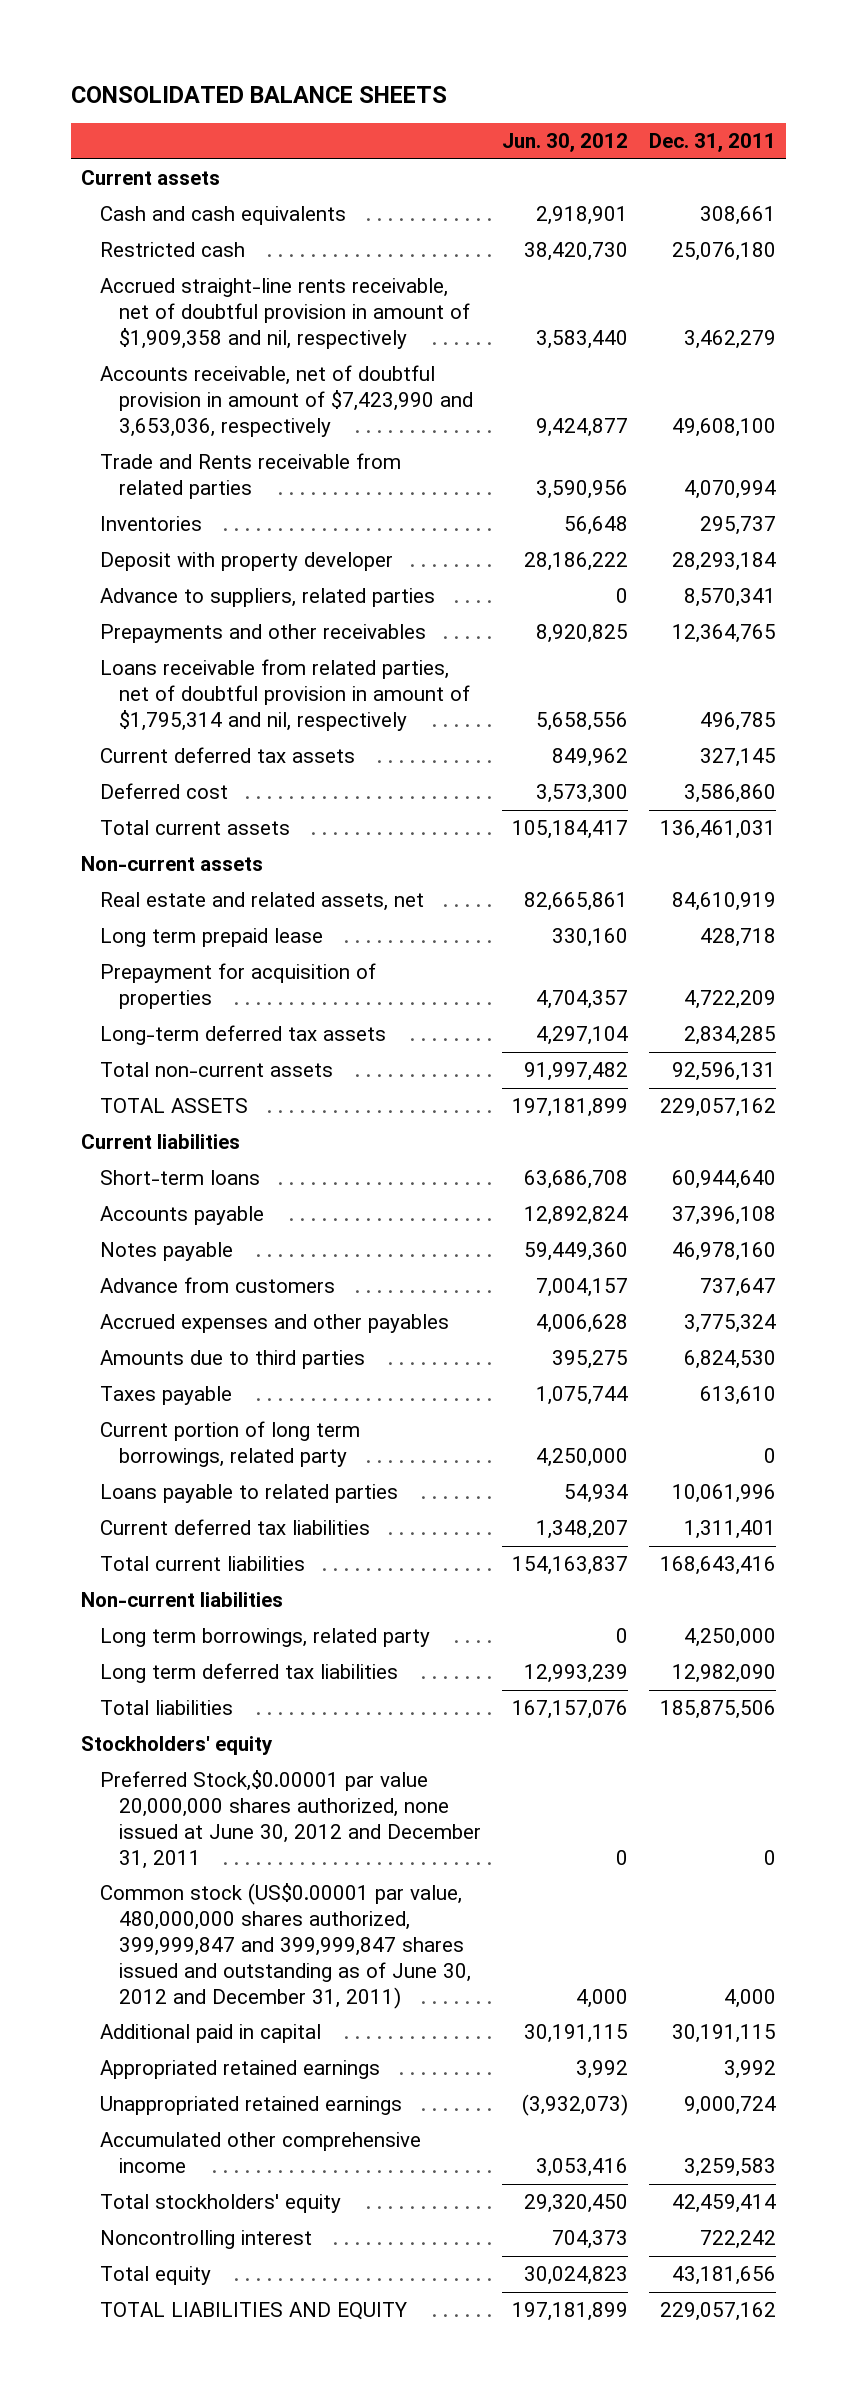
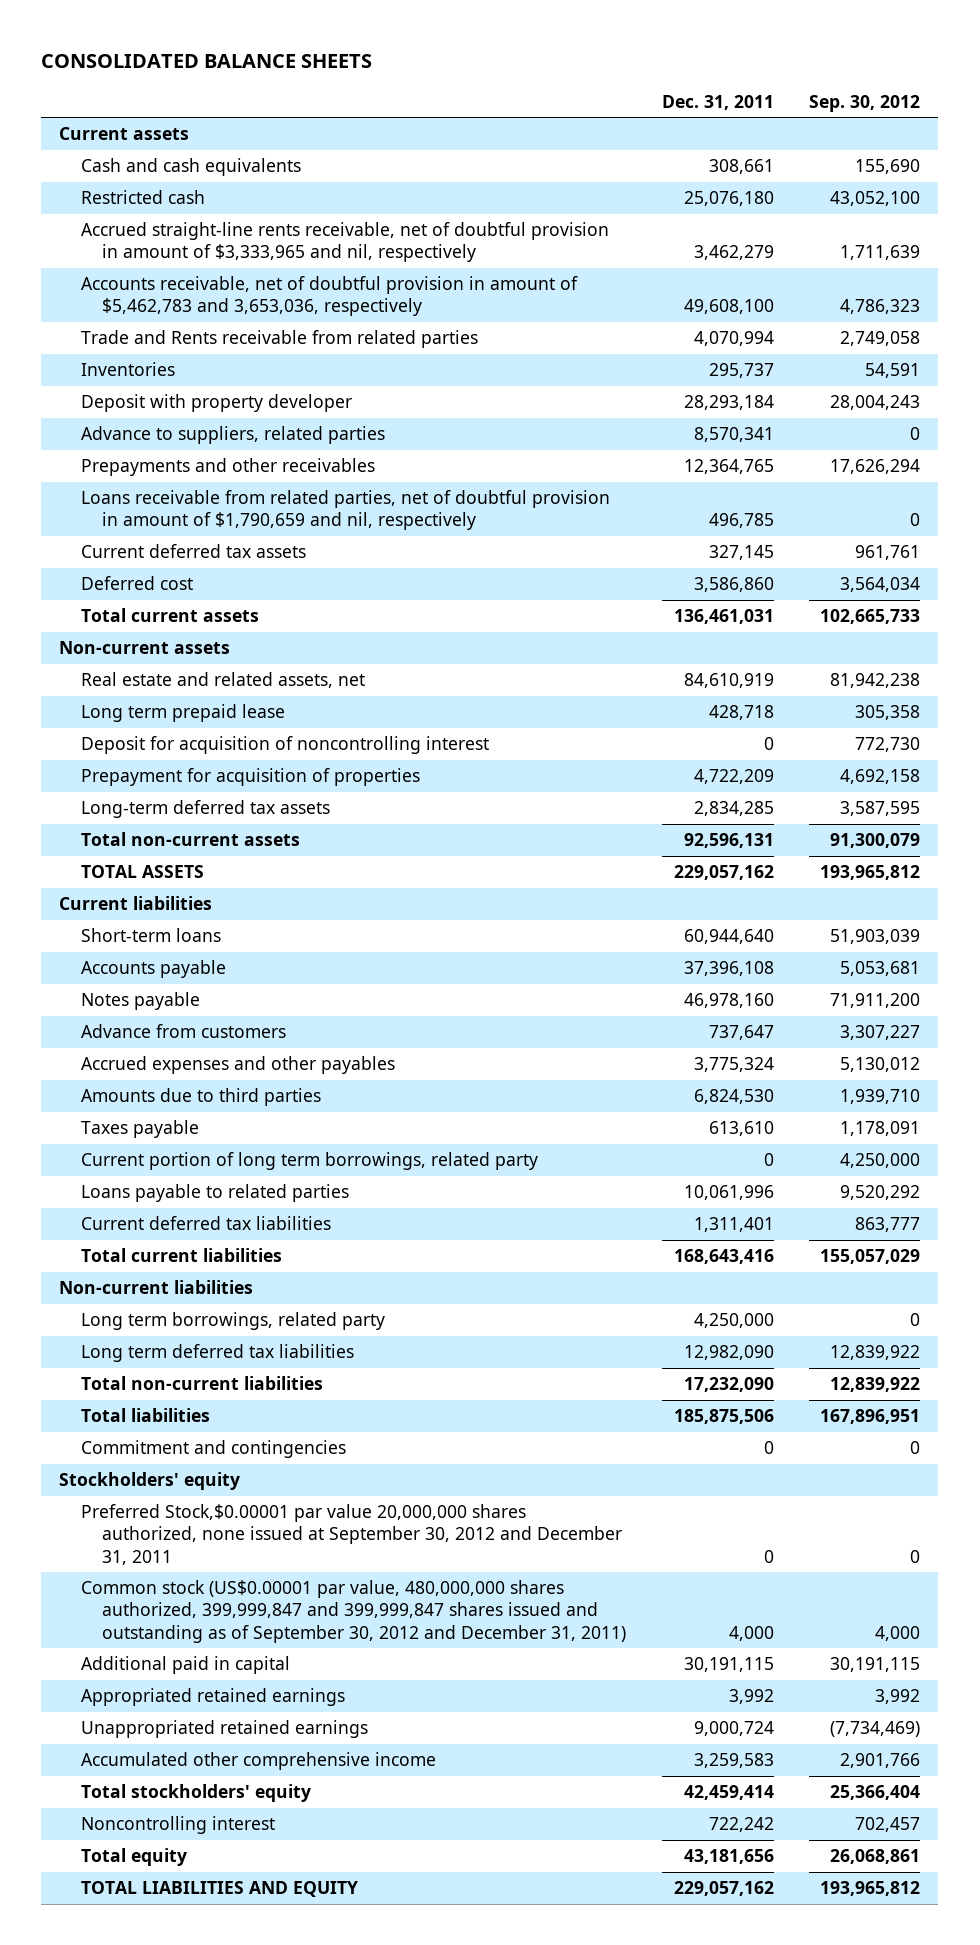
[502,133,629,153] Jun. 30, 2012 -> none
none -> [809,94,921,112] Sep. 30, 2012
[100,278,471,349] Accrued straight-line rents receivable, net of doubtful provision in amount of $1,909,358 and nil, respectively -> [80,222,609,263] Accrued straight-line rents receivable, net of doubtful provision in amount of $3,333,965 and nil, respectively
[100,365,474,437] Accounts receivable, net of doubtful provision in amount of $7,423,990 and 3,653,036, respectively -> [80,276,578,317] Accounts receivable, net of doubtful provision in amount of $5,462,783 and 3,653,036, respectively
[100,659,471,731] Loans receivable from related parties, net of doubtful provision in amount of $1,795,314 and nil, respectively -> [80,490,610,531] Loans receivable from related parties, net of doubtful provision in amount of $1,790,659 and nil, respectively
none -> [80,736,489,755] Deposit for acquisition of noncontrolling interest
none -> [80,1376,323,1391] Total non-current liabilities
none -> [80,1440,346,1459] Commitment and contingencies
[100,1770,482,1869] Preferred Stock,$0.00001 par value 20,000,000 shares authorized, none issued at June 30, 2012 and December 31, 2011 -> [80,1504,622,1565] Preferred Stock,$0.00001 par value 20,000,000 shares authorized, none issued at September 30, 2012 and December 31, 2011
[100,1883,472,2009] Common stock (US$0.00001 par value, 480,000,000 shares authorized, 399,999,847 and 399,999,847 shares issued and outstanding as of June 30, 2012 and December 31, 2011) -> [80,1580,626,1643] Common stock (US$0.00001 par value, 480,000,000 shares authorized, 399,999,847 and 399,999,847 shares issued and outstanding as of September 30, 2012 and December 31, 2011)

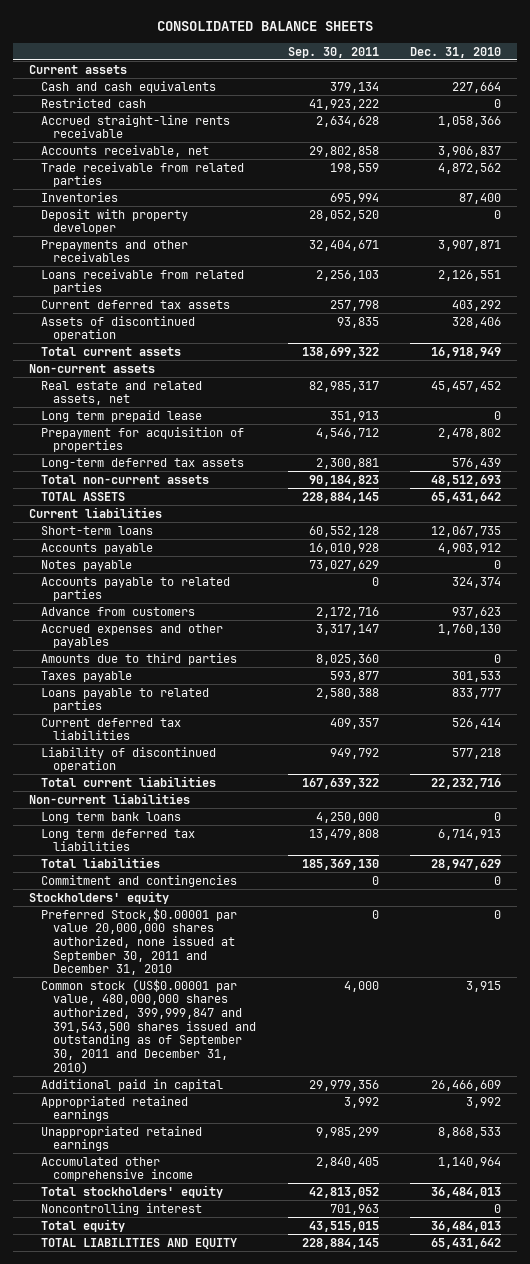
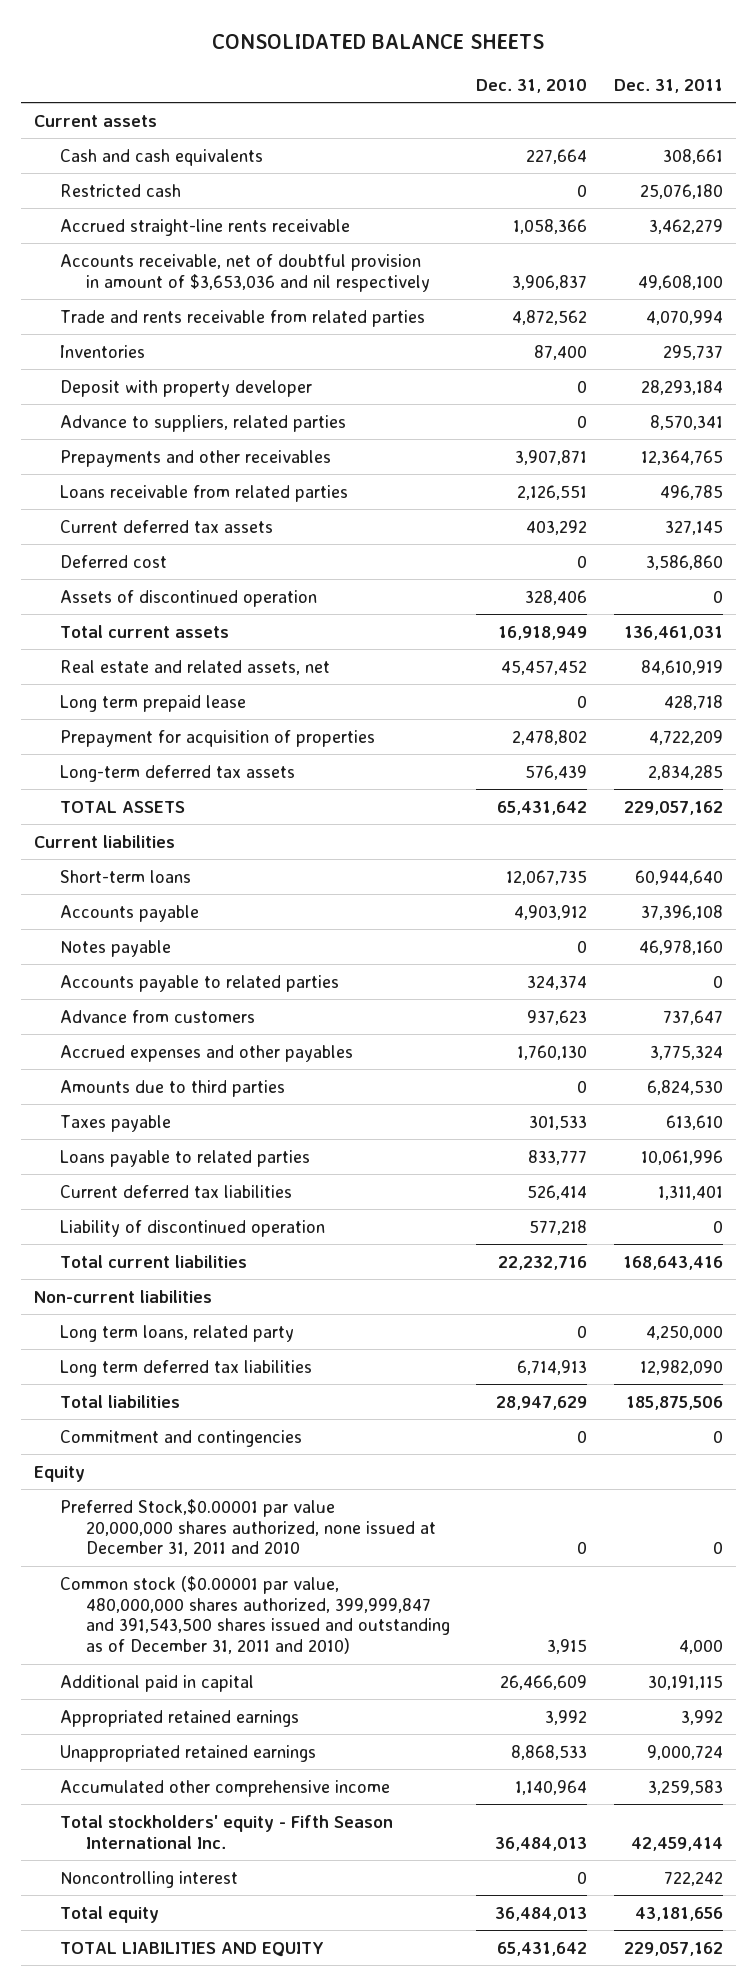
[287,46,379,58] Sep. 30, 2011 -> none
none -> [613,78,723,93] Dec. 31, 2011
[41,144,210,157] Accounts receivable, net -> [60,253,431,292] Accounts receivable, net of doubtful provision in amount of $3,653,036 and nil respectively
[41,161,245,188] Trade receivable from related parties -> [60,309,426,327] Trade and rents receivable from related parties
none -> [60,414,347,432] Advance to suppliers, related parties
none -> [60,554,168,568] Deferred cost
[29,363,156,373] Non-current assets -> none
[41,474,210,484] Total non-current assets -> none
[41,811,182,823] Long term bank loans -> [60,1324,295,1342] Long term loans, related party
[29,890,170,904] Stockholders' equity -> [33,1465,85,1482] Equity
[41,907,238,976] Preferred Stock,$0.00001 par value 20,000,000 shares authorized, none issued at September 30, 2011 and December 31, 2010 -> [60,1498,437,1557] Preferred Stock,$0.00001 par value 20,000,000 shares authorized, none issued at December 31, 2011 and 2010
[41,978,257,1074] Common stock (US$0.00001 par value, 480,000,000 shares authorized, 399,999,847 and 391,543,500 shares issued and outstanding as of September 30, 2011 and December 31, 2010) -> [60,1575,451,1655] Common stock ($0.00001 par value, 480,000,000 shares authorized, 399,999,847 and 391,543,500 shares issued and outstanding as of December 31, 2011 and 2010)
[41,1184,224,1198] Total stockholders' equity -> [60,1814,394,1849] Total stockholders' equity - Fifth Season International Inc.

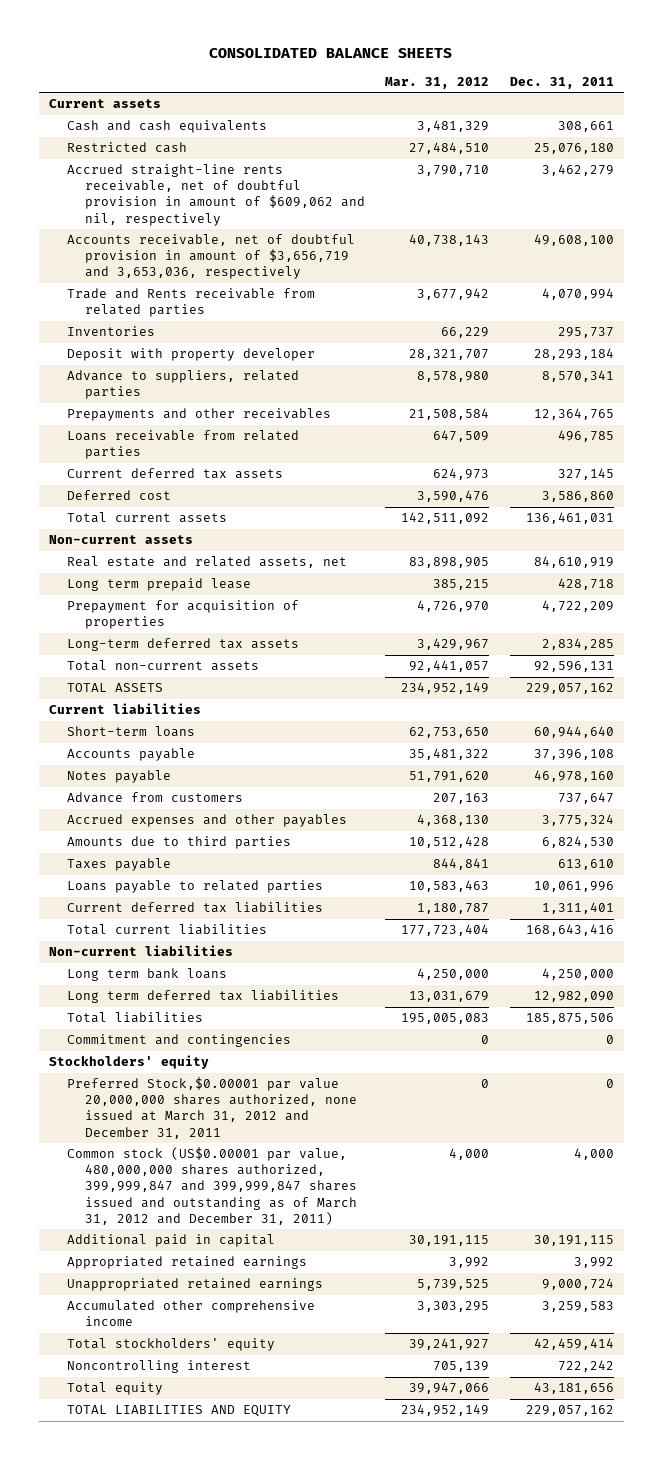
[476,78,588,93] Dec. 31, 2010 -> none
none -> [385,76,490,89] Mar. 31, 2012
[60,218,351,236] Accrued straight-line rents receivable -> [66,164,365,226] Accrued straight-line rents receivable, net of doubtful provision in amount of $609,062 and nil, respectively
[60,253,431,292] Accounts receivable, net of doubtful provision in amount of $3,653,036 and nil respectively -> [66,234,355,280] Accounts receivable, net of doubtful provision in amount of $3,656,719 and 3,653,036, respectively
[60,309,426,327] Trade and rents receivable from related parties -> [66,288,315,318] Trade and Rents receivable from related parties
[60,589,318,607] Assets of discontinued operation -> none
none -> [49,535,194,545] Non-current assets
none -> [66,660,259,672] Total non-current assets
[60,974,340,992] Accounts payable to related parties -> none
[60,1219,326,1237] Liability of discontinued operation -> none
[60,1324,295,1342] Long term loans, related party -> [66,968,227,982] Long term bank loans
[33,1465,85,1482] Equity -> [49,1055,210,1070] Stockholders' equity
[60,1498,437,1557] Preferred Stock,$0.00001 par value 20,000,000 shares authorized, none issued at December 31, 2011 and 2010 -> [66,1077,357,1139] Preferred Stock,$0.00001 par value 20,000,000 shares authorized, none issued at March 31, 2012 and December 31, 2011
[60,1575,451,1655] Common stock ($0.00001 par value, 480,000,000 shares authorized, 399,999,847 and 391,543,500 shares issued and outstanding as of December 31, 2011 and 2010) -> [66,1147,357,1225] Common stock (US$0.00001 par value, 480,000,000 shares authorized, 399,999,847 and 399,999,847 shares issued and outstanding as of March 31, 2012 and December 31, 2011)
[60,1814,394,1849] Total stockholders' equity - Fifth Season International Inc. -> [66,1338,275,1352] Total stockholders' equity

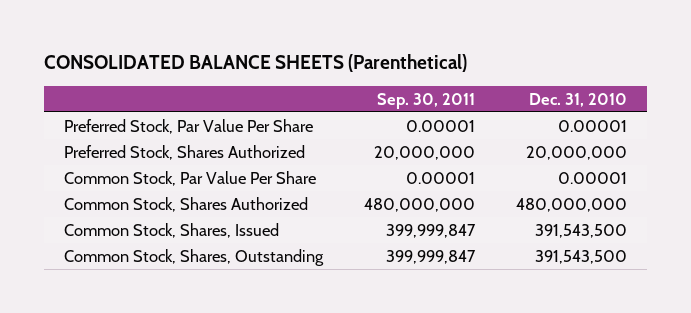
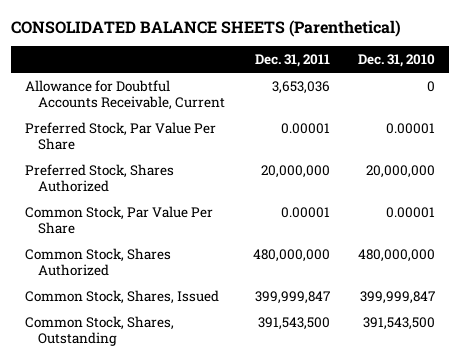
[377,92,476,109] Sep. 30, 2011 -> none
none -> [255,54,331,68] Dec. 31, 2011
none -> [25,79,226,111] Allowance for Doubtful Accounts Receivable, Current
[535,223,628,238] 391,543,500 -> [360,290,436,304] 399,999,847

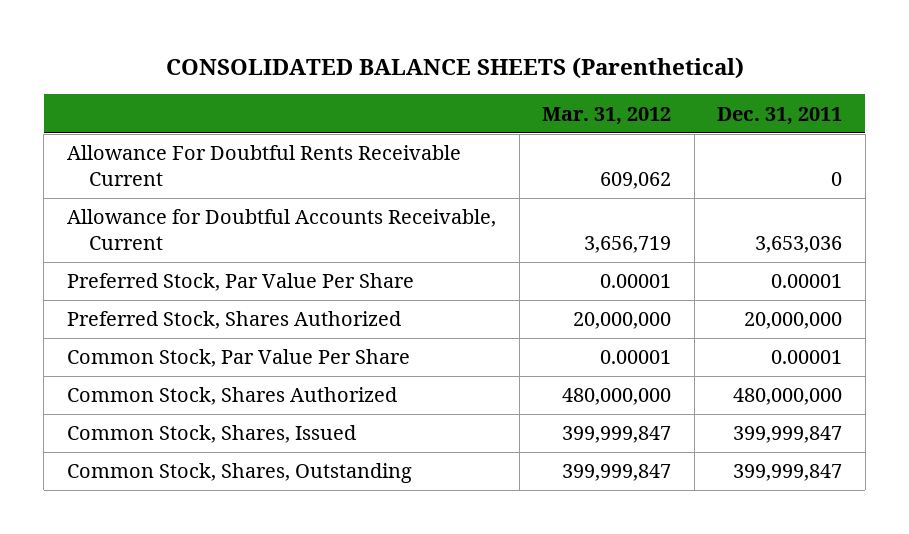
[358,54,436,68] Dec. 31, 2010 -> none
none -> [542,106,672,125] Mar. 31, 2012
none -> [67,145,462,186] Allowance For Doubtful Rents Receivable Current
[258,316,331,330] 391,543,500 -> [733,464,843,482] 399,999,847

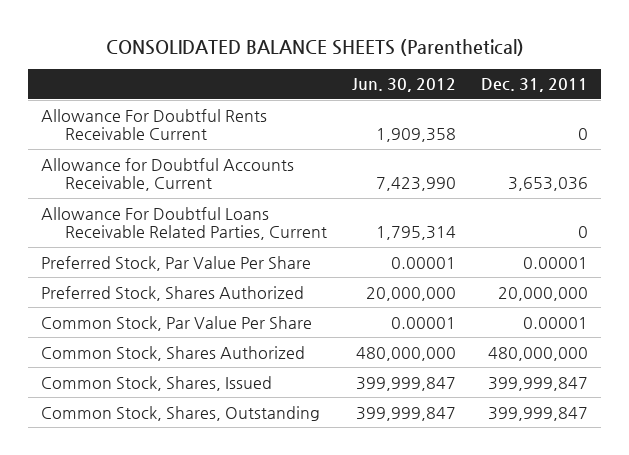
[542,106,672,125] Mar. 31, 2012 -> none
none -> [352,78,457,93] Jun. 30, 2012
none -> [41,206,327,241] Allowance For Doubtful Loans Receivable Related Parties, Current

